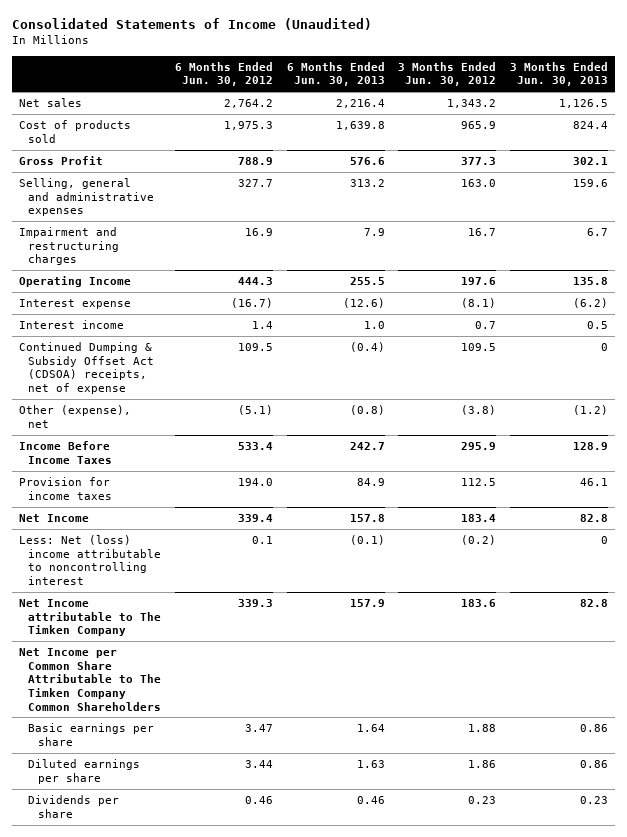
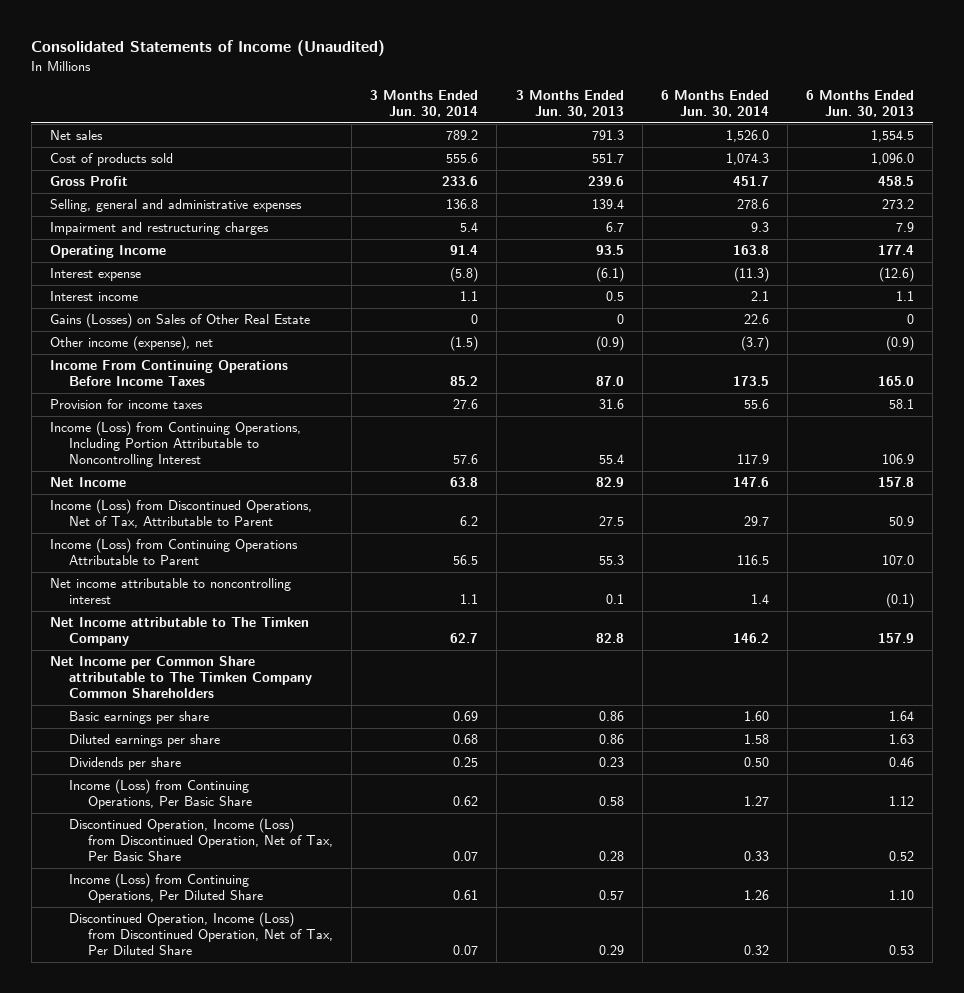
[174,61,273,87] 6 Months Ended Jun. 30, 2012 -> none
[398,61,497,87] 3 Months Ended Jun. 30, 2012 -> none
none -> [370,90,479,118] 3 Months Ended Jun. 30, 2014
none -> [660,90,769,118] 6 Months Ended Jun. 30, 2014
[335,99,385,109] 2,216.4 -> [870,130,914,143] 1,554.5
[559,99,609,109] 1,126.5 -> [591,130,624,141] 791.3
[335,121,385,131] 1,639.8 -> [870,153,914,166] 1,096.0
[573,121,609,130] 824.4 -> [591,153,624,164] 551.7
[349,157,385,166] 576.6 -> [877,176,914,187] 458.5
[573,157,609,166] 302.1 -> [587,176,624,187] 239.6
[349,179,385,188] 313.2 -> [881,199,914,210] 273.2
[573,179,609,188] 159.6 -> [591,199,624,210] 139.4
[18,342,155,394] Continued Dumping & Subsidy Offset Act (CDSOA) receipts, net of expense -> none
[349,277,385,286] 255.5 -> [877,245,914,256] 177.4
[573,277,609,286] 135.8 -> [595,245,624,256] 93.5
[573,298,609,309] (6.2) -> [595,267,624,283] (6.1)
[363,321,385,330] 1.0 -> [895,291,914,302] 1.1
none -> [49,313,310,329] Gains (Losses) on Sales of Other Real Estate
[18,405,131,428] Other (expense), net -> [49,336,213,352] Other income (expense), net
[349,405,385,416] (0.8) -> [885,336,914,352] (0.9)
[573,405,609,416] (1.2) -> [595,336,624,352] (0.9)
[18,441,113,464] Income Before Income Taxes -> [49,360,288,387] Income From Continuing Operations Before Income Taxes
[349,442,385,451] 242.7 -> [877,376,914,387] 165.0
[573,442,609,451] 128.9 -> [595,376,624,387] 87.0
[356,478,385,487] 84.9 -> [888,399,914,410] 58.1
[580,478,609,487] 46.1 -> [598,399,624,410] 31.6
none -> [49,421,301,467] Income (Loss) from Continuing Operations, Including Portion Attributable to Noncontrolling Interest
[580,514,609,523] 82.8 -> [595,477,624,488] 82.9
none -> [49,499,312,529] Income (Loss) from Discontinued Operations, Net of Tax, Attributable to Parent
none -> [49,538,298,566] Income (Loss) from Continuing Operations Attributable to Parent
[18,535,162,585] Less: Net (loss) income attributable to noncontrolling interest -> [49,578,291,605] Net income attributable to noncontrolling interest
[601,536,609,545] 0 -> [605,594,624,605] 0.1
[18,648,162,711] Net Income per Common Share Attributable to The Timken Company Common Shareholders -> [49,656,313,698] Net Income per Common Share attributable to The Timken Company Common Shareholders
none -> [69,779,253,810] Income (Loss) from Continuing Operations, Per Basic Share
none -> [69,818,334,861] Discontinued Operation, Income (Loss) from Discontinued Operation, Net of Tax, Per Basic Share
none -> [69,873,264,904] Income (Loss) from Continuing Operations, Per Diluted Share
none -> [69,912,334,955] Discontinued Operation, Income (Loss) from Discontinued Operation, Net of Tax, Per Diluted Share

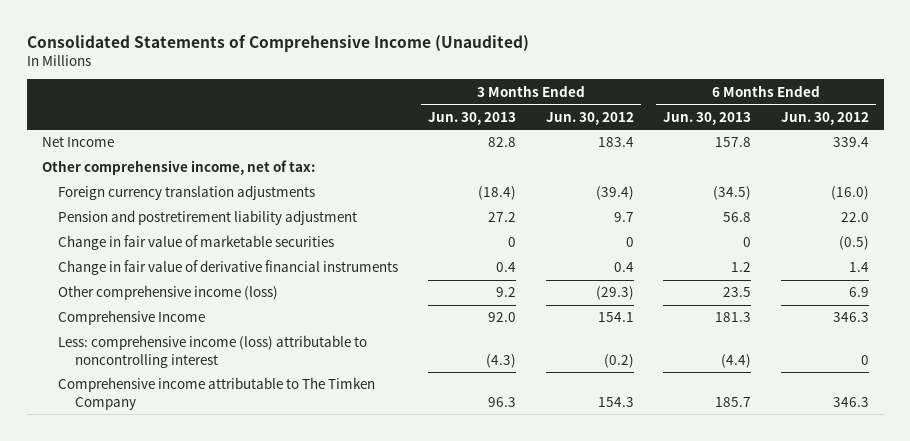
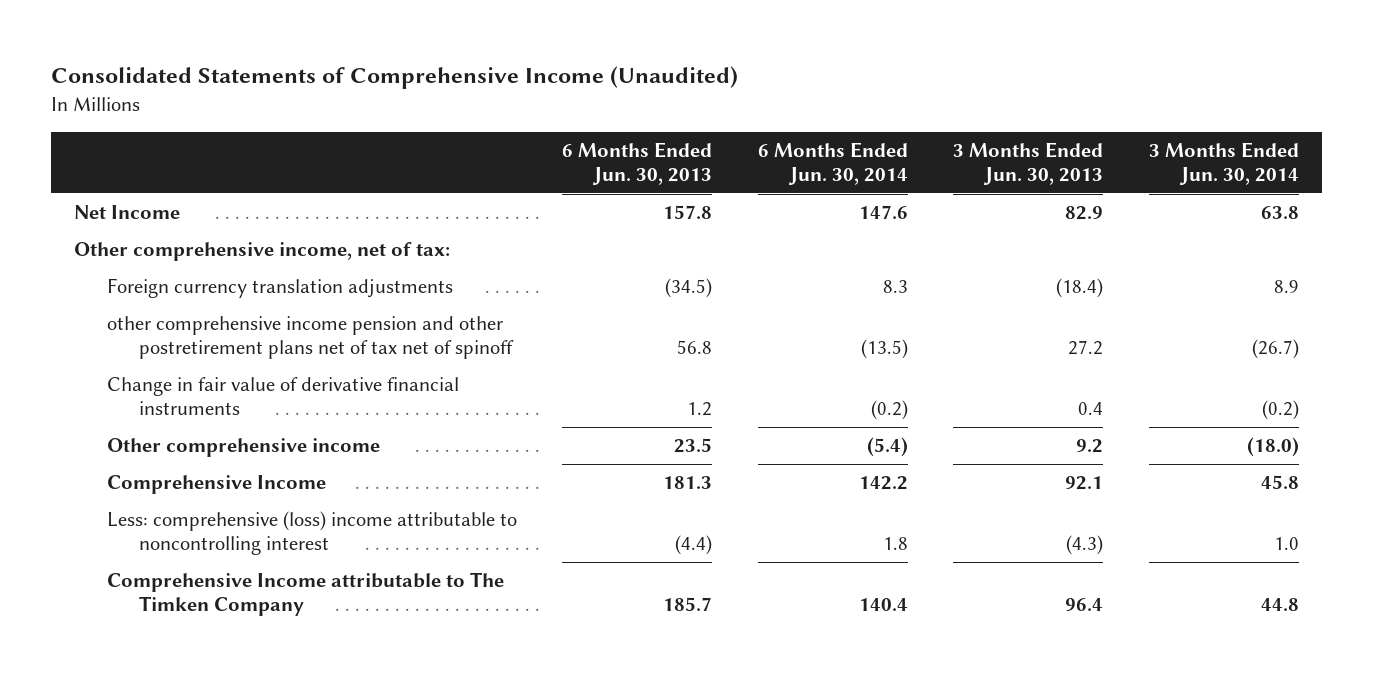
[545,111,634,125] Jun. 30, 2012 -> none
[780,111,869,125] Jun. 30, 2012 -> none
none -> [757,141,908,185] 6 Months Ended Jun. 30, 2014
none -> [1148,141,1299,185] 3 Months Ended Jun. 30, 2014
[487,137,516,148] 82.8 -> [1065,206,1104,221] 82.9
[58,235,335,251] Change in fair value of marketable securities -> none
[58,210,358,226] Pension and postretirement liability adjustment -> [106,316,515,360] other comprehensive income pension and other postretirement plans net of tax net of spinoff
[58,285,279,301] Other comprehensive income (loss) -> [106,438,380,458] Other comprehensive income
[487,312,516,323] 92.0 -> [1065,476,1104,491] 92.1
[58,335,368,368] Less: comprehensive income (loss) attributable to noncontrolling interest -> [106,511,517,556] Less: comprehensive (loss) income attributable to noncontrolling interest
[58,377,376,410] Comprehensive income attributable to The Timken Company -> [106,572,504,617] Comprehensive Income attributable to The Timken Company
[487,396,516,407] 96.3 -> [1065,598,1104,612] 96.4

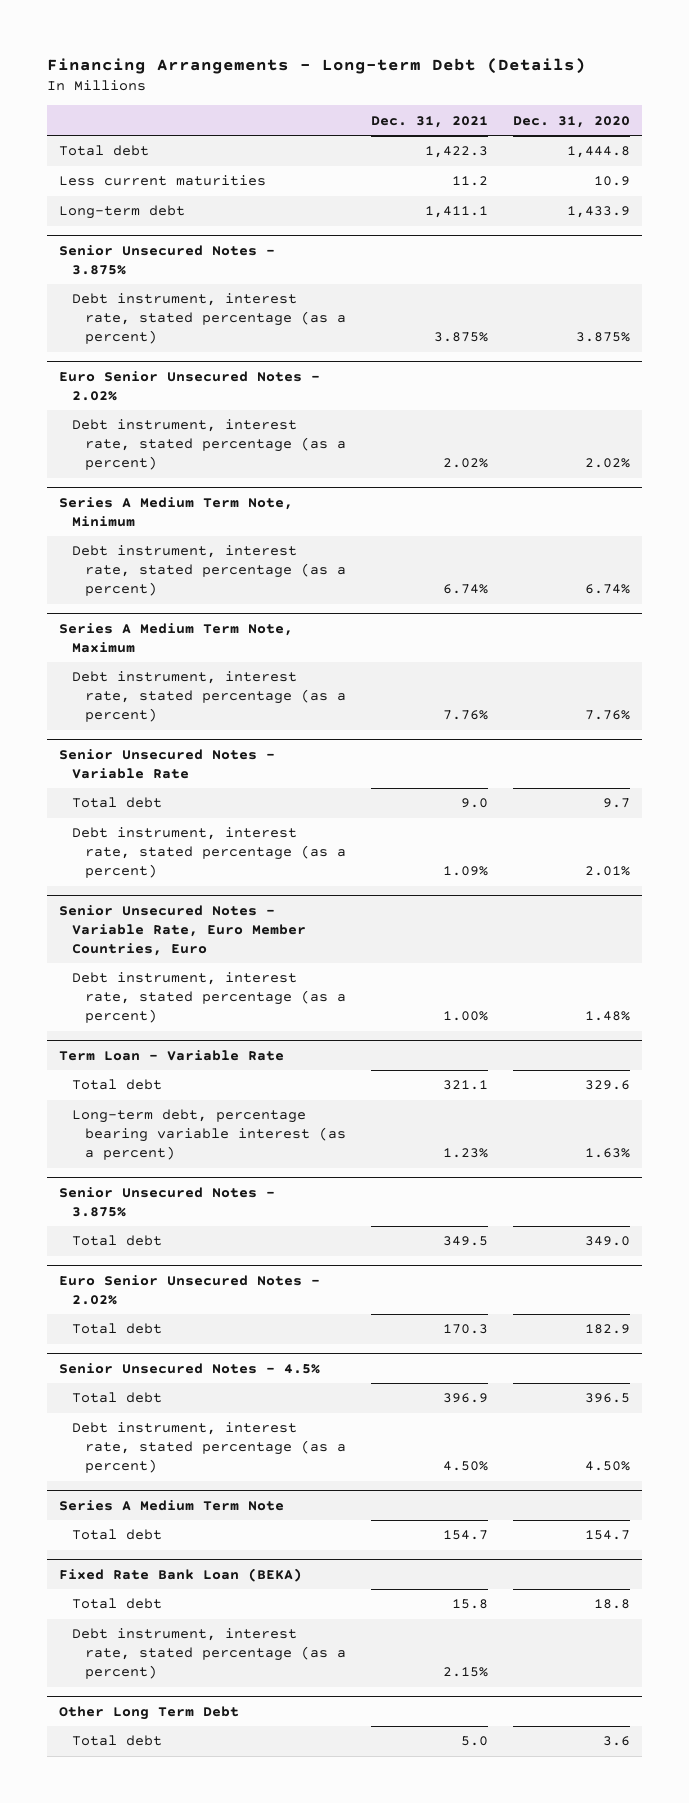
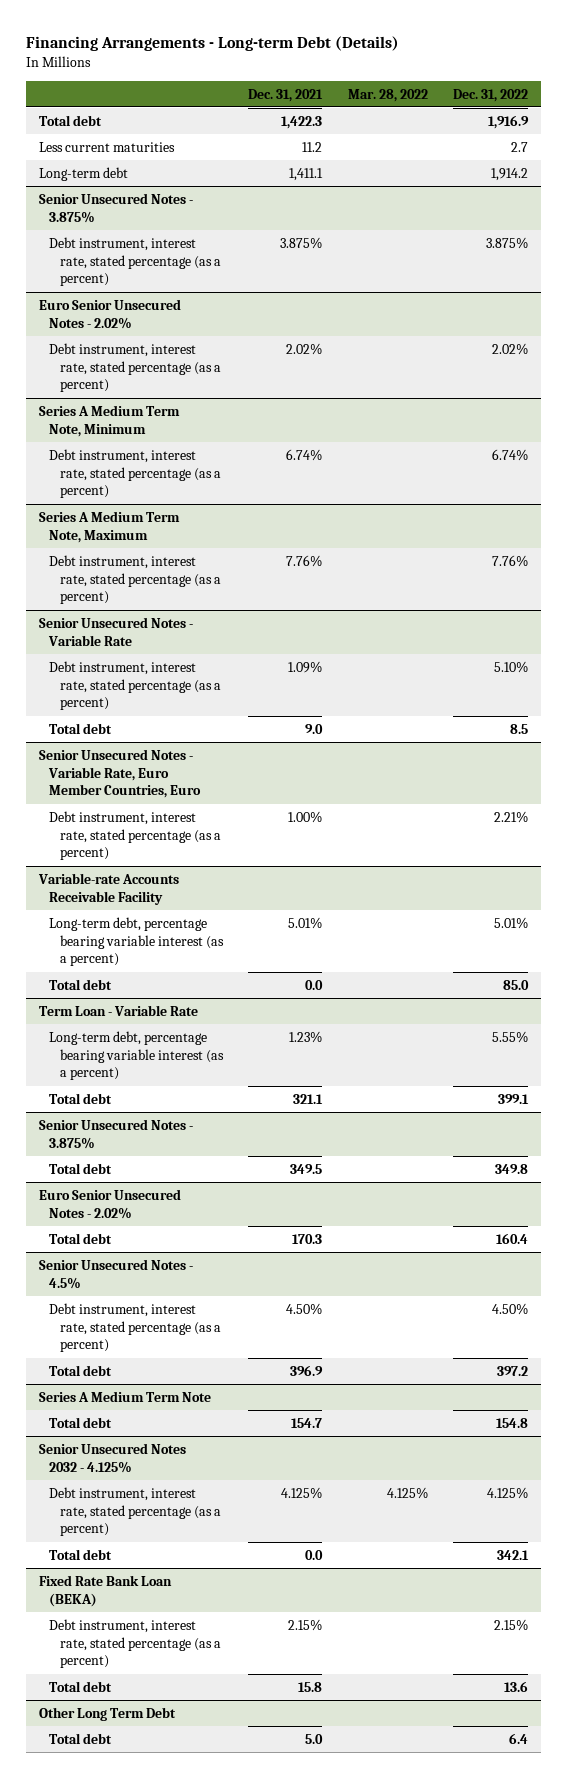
[512,115,630,128] Dec. 31, 2020 -> none
none -> [347,88,428,102] Mar. 28, 2022
none -> [453,88,529,102] Dec. 31, 2022
[72,797,163,809] Total debt -> [49,722,113,734] Total debt
none -> [37,872,179,905] Variable-rate Accounts Receivable Facility
none -> [49,916,225,967] Long-term debt, percentage bearing variable interest (as a percent)
none -> [49,978,113,990] Total debt
[72,1079,163,1091] Total debt -> [49,1092,113,1104] Total debt
[72,1392,163,1404] Total debt -> [49,1364,113,1376] Total debt
none -> [38,1442,186,1473] Senior Unsecured Notes 2032 - 4.125%
none -> [49,1486,222,1537] Debt instrument, interest rate, stated percentage (as a percent)
none -> [49,1548,113,1560] Total debt
[72,1598,163,1610] Total debt -> [49,1680,113,1692] Total debt

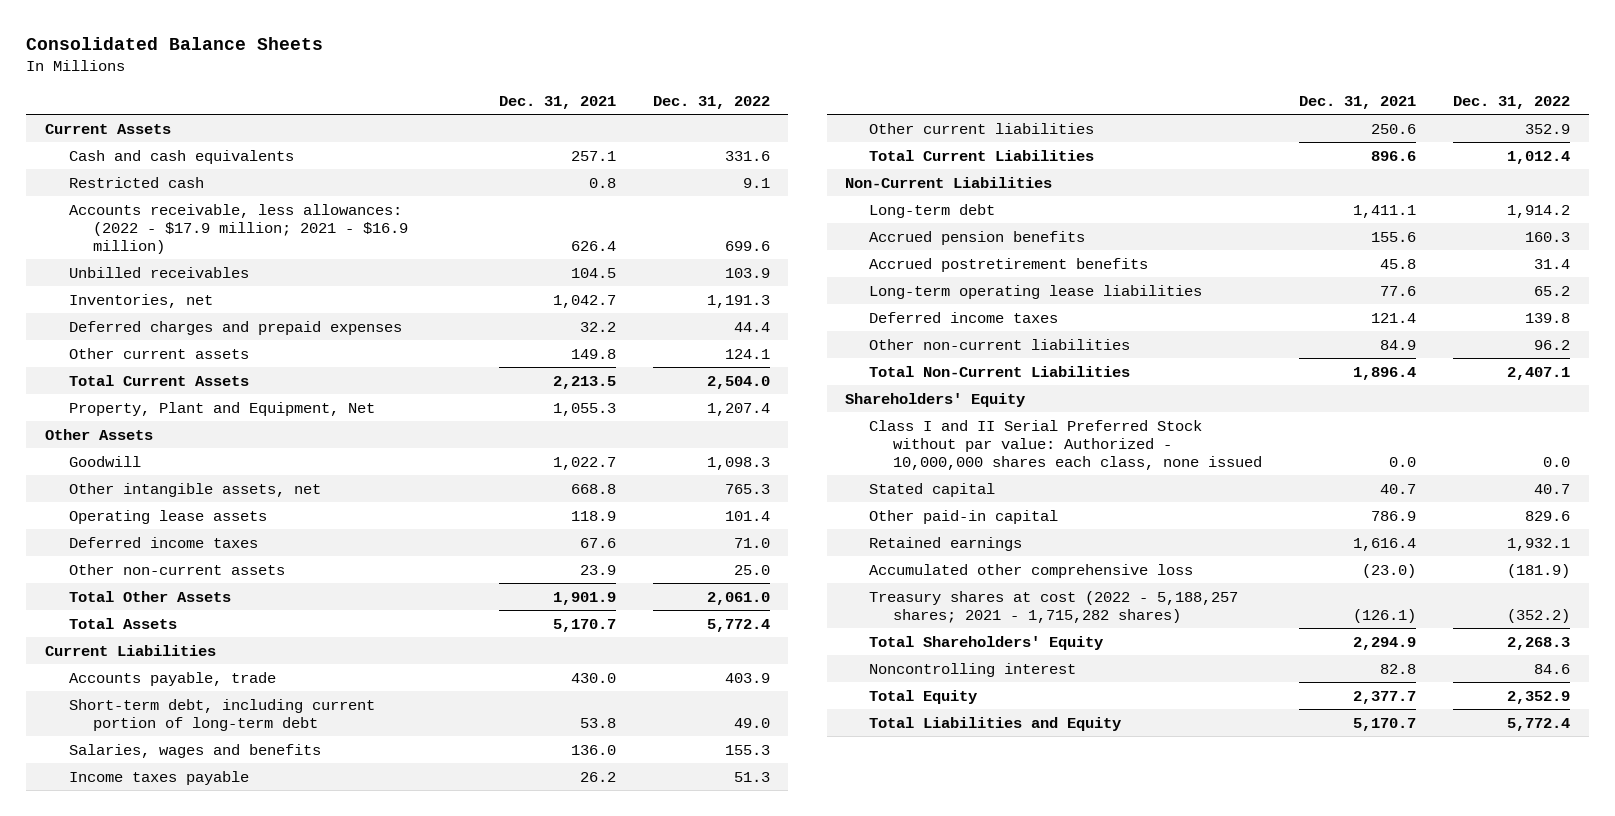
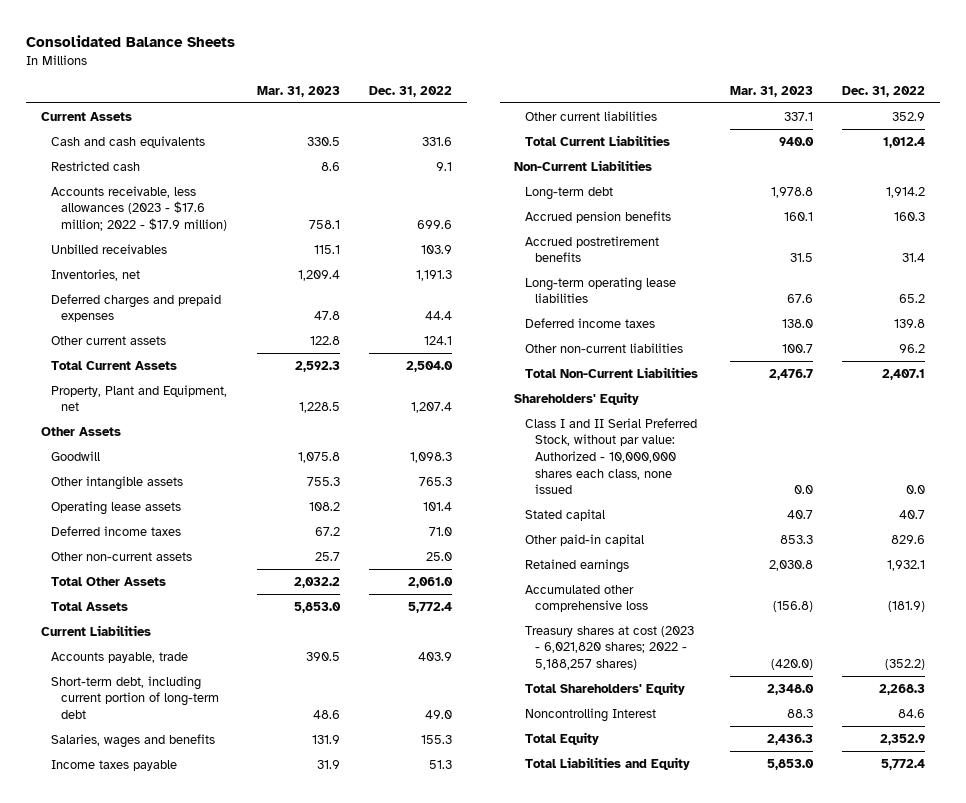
[498,95,616,109] Dec. 31, 2021 -> none
none -> [256,85,340,97] Mar. 31, 2023
[68,203,408,254] Accounts receivable, less allowances: (2022 - $17.9 million; 2021 - $16.9 million) -> [51,185,228,231] Accounts receivable, less allowances (2023 - $17.6 million; 2022 - $17.9 million)
[68,401,375,416] Property, Plant and Equipment, Net -> [51,384,228,412] Property, Plant and Equipment, net
[68,482,321,497] Other intangible assets, net -> [51,475,184,490] Other intangible assets
[869,419,1263,470] Class I and II Serial Preferred Stock without par value: Authorized - 10,000,000 shares each class, none issued -> [524,417,697,495] Class I and II Serial Preferred Stock, without par value: Authorized - 10,000,000 shares each class, none issued
[869,590,1239,623] Treasury shares at cost (2022 - 5,188,257 shares; 2021 - 1,715,282 shares) -> [524,625,694,670] Treasury shares at cost (2023 - 6,021,820 shares; 2022 - 5,188,257 shares)
[869,662,1077,677] Noncontrolling interest -> [524,707,656,722] Noncontrolling Interest

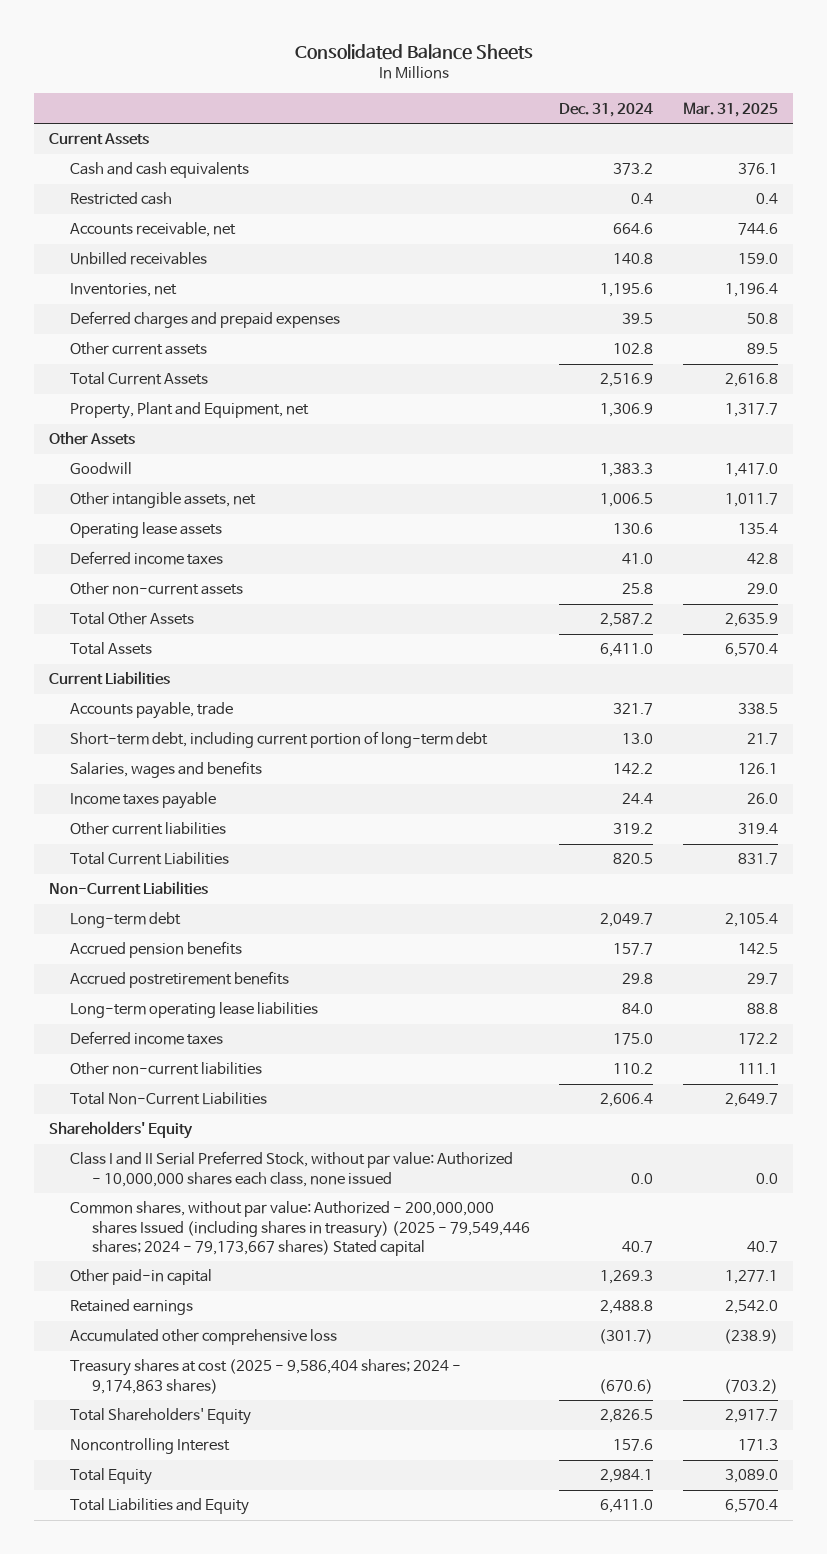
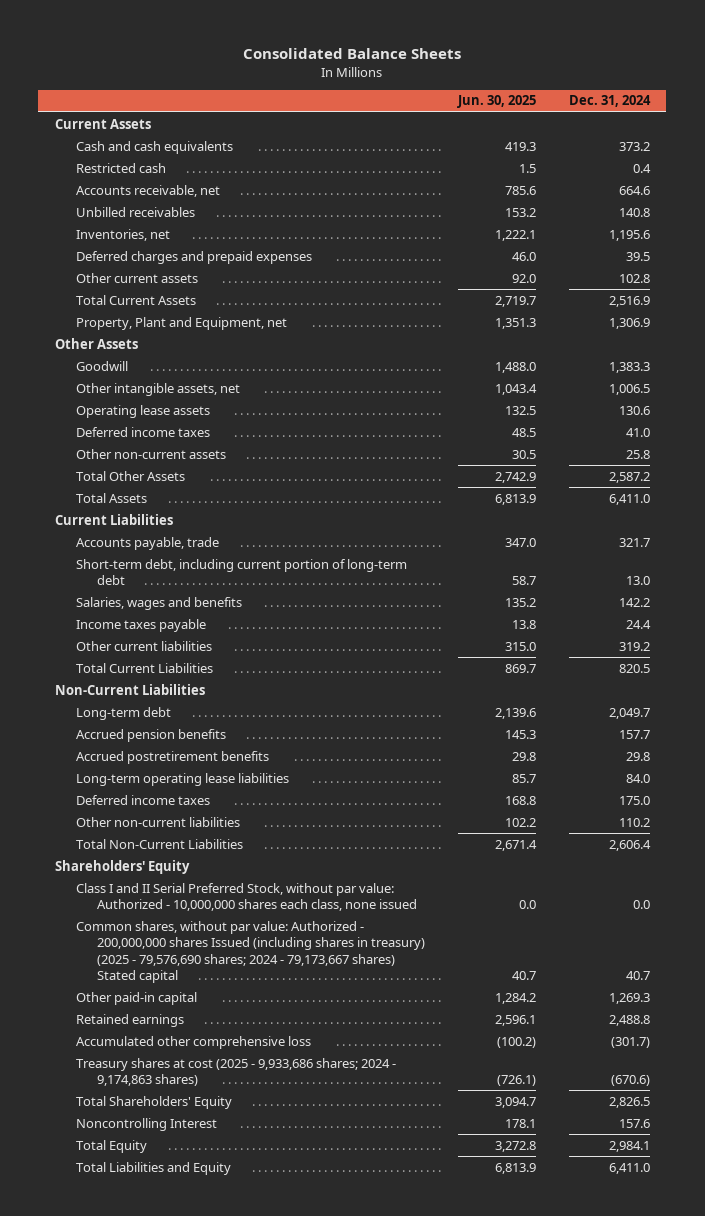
[683,101,779,117] Mar. 31, 2025 -> none
none -> [456,95,536,109] Jun. 30, 2025
[70,1201,530,1256] Common shares, without par value: Authorized - 200,000,000 shares Issued (including shares in treasury) (2025 - 79,549,446 shares; 2024 - 79,173,667 shares) Stated capital -> [75,920,425,984] Common shares, without par value: Authorized - 200,000,000 shares Issued (including shares in treasury) (2025 - 79,576,690 shares; 2024 - 79,173,667 shares) Stated capital
[70,1359,462,1394] Treasury shares at cost (2025 - 9,586,404 shares; 2024 - 9,174,863 shares) -> [75,1057,396,1087] Treasury shares at cost (2025 - 9,933,686 shares; 2024 - 9,174,863 shares)

